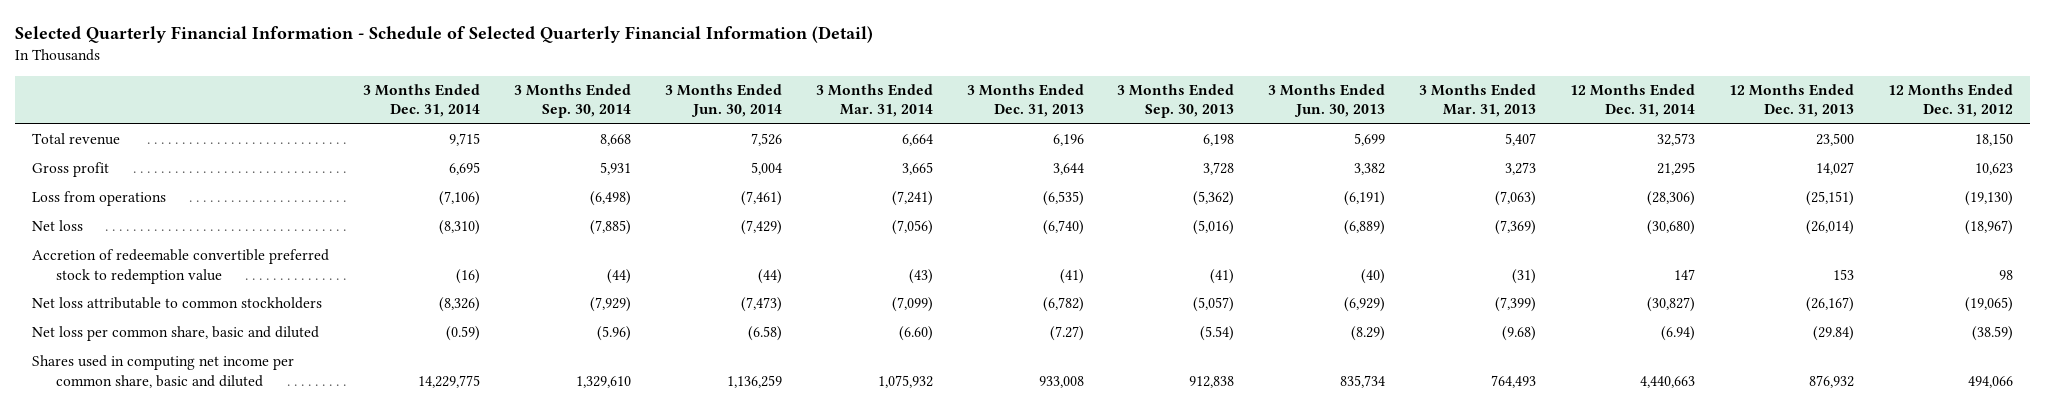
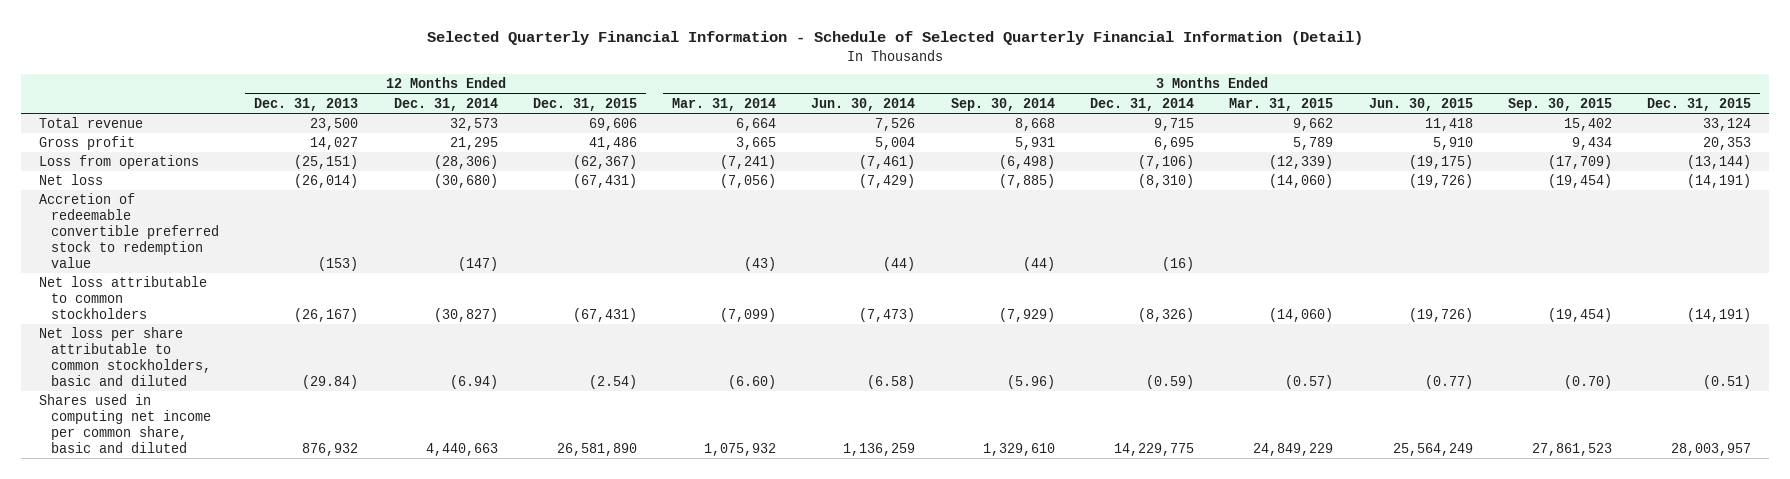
[966,83,1084,118] 3 Months Ended Dec. 31, 2013 -> none
[1117,83,1235,119] 3 Months Ended Sep. 30, 2013 -> none
[1268,83,1386,118] 3 Months Ended Jun. 30, 2013 -> none
[1419,83,1537,118] 3 Months Ended Mar. 31, 2013 -> none
[1887,83,2013,118] 12 Months Ended Dec. 31, 2012 -> none
none -> [532,97,637,111] Dec. 31, 2015
none -> [1229,97,1334,111] Mar. 31, 2015
none -> [1368,97,1473,111] Jun. 30, 2015
none -> [1507,97,1612,111] Sep. 30, 2015
none -> [1647,97,1752,111] Dec. 31, 2015
[1674,268,1696,280] 147 -> [457,256,498,271] (147)
[1833,268,1855,280] 153 -> [318,256,359,271] (153)
[32,326,320,342] Net loss per common share, basic and diluted -> [38,327,212,386] Net loss per share attributable to common stockholders, basic and diluted

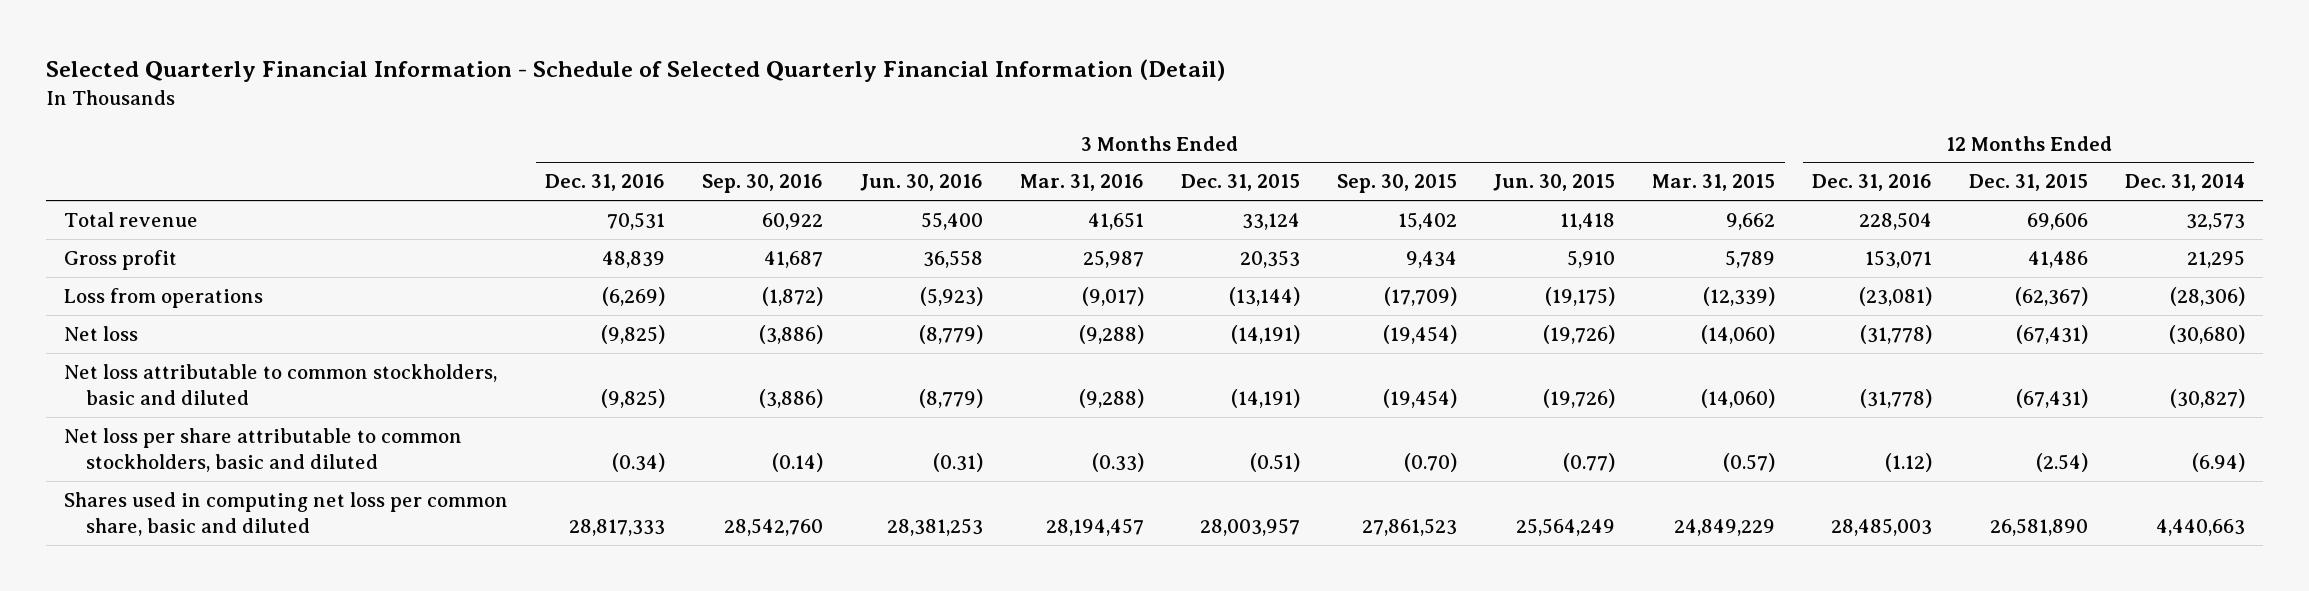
[254,97,359,111] Dec. 31, 2013 -> none
[672,97,777,111] Mar. 31, 2014 -> none
[811,97,916,111] Jun. 30, 2014 -> none
[950,97,1055,111] Sep. 30, 2014 -> none
[1090,97,1195,111] Dec. 31, 2014 -> none
none -> [545,174,666,192] Dec. 31, 2016
none -> [701,174,823,194] Sep. 30, 2016
none -> [859,174,983,192] Jun. 30, 2016
none -> [1019,174,1144,192] Mar. 31, 2016
none -> [1812,174,1933,192] Dec. 31, 2016
[38,193,220,268] Accretion of redeemable convertible preferred stock to redemption value -> none
[38,276,207,319] Net loss attributable to common stockholders -> [64,363,498,405] Net loss attributable to common stockholders, basic and diluted
[38,394,212,453] Shares used in computing net income per common share, basic and diluted -> [64,491,509,536] Shares used in computing net loss per common share, basic and diluted

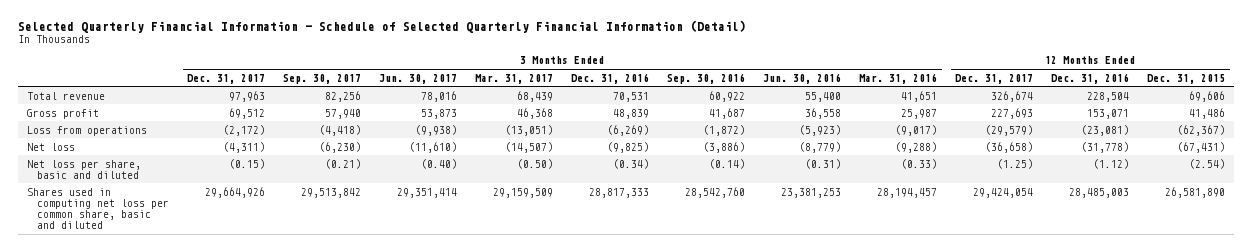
[1180,174,1300,192] Dec. 31, 2015 -> none
[1336,174,1457,194] Sep. 30, 2015 -> none
[1493,174,1616,192] Jun. 30, 2015 -> none
[1652,174,1776,192] Mar. 31, 2015 -> none
[2125,174,2246,192] Dec. 31, 2014 -> none
none -> [187,73,266,84] Dec. 31, 2017
none -> [283,73,362,84] Sep. 30, 2017
none -> [379,73,458,84] Jun. 30, 2017
none -> [475,73,554,84] Mar. 31, 2017
none -> [955,73,1034,84] Dec. 31, 2017
[64,363,498,405] Net loss attributable to common stockholders, basic and diluted -> none
[64,427,463,472] Net loss per share attributable to common stockholders, basic and diluted -> [26,159,141,179] Net loss per share, basic and diluted
[886,517,983,536] 28,381,253 -> [781,187,842,198] 23,381,253

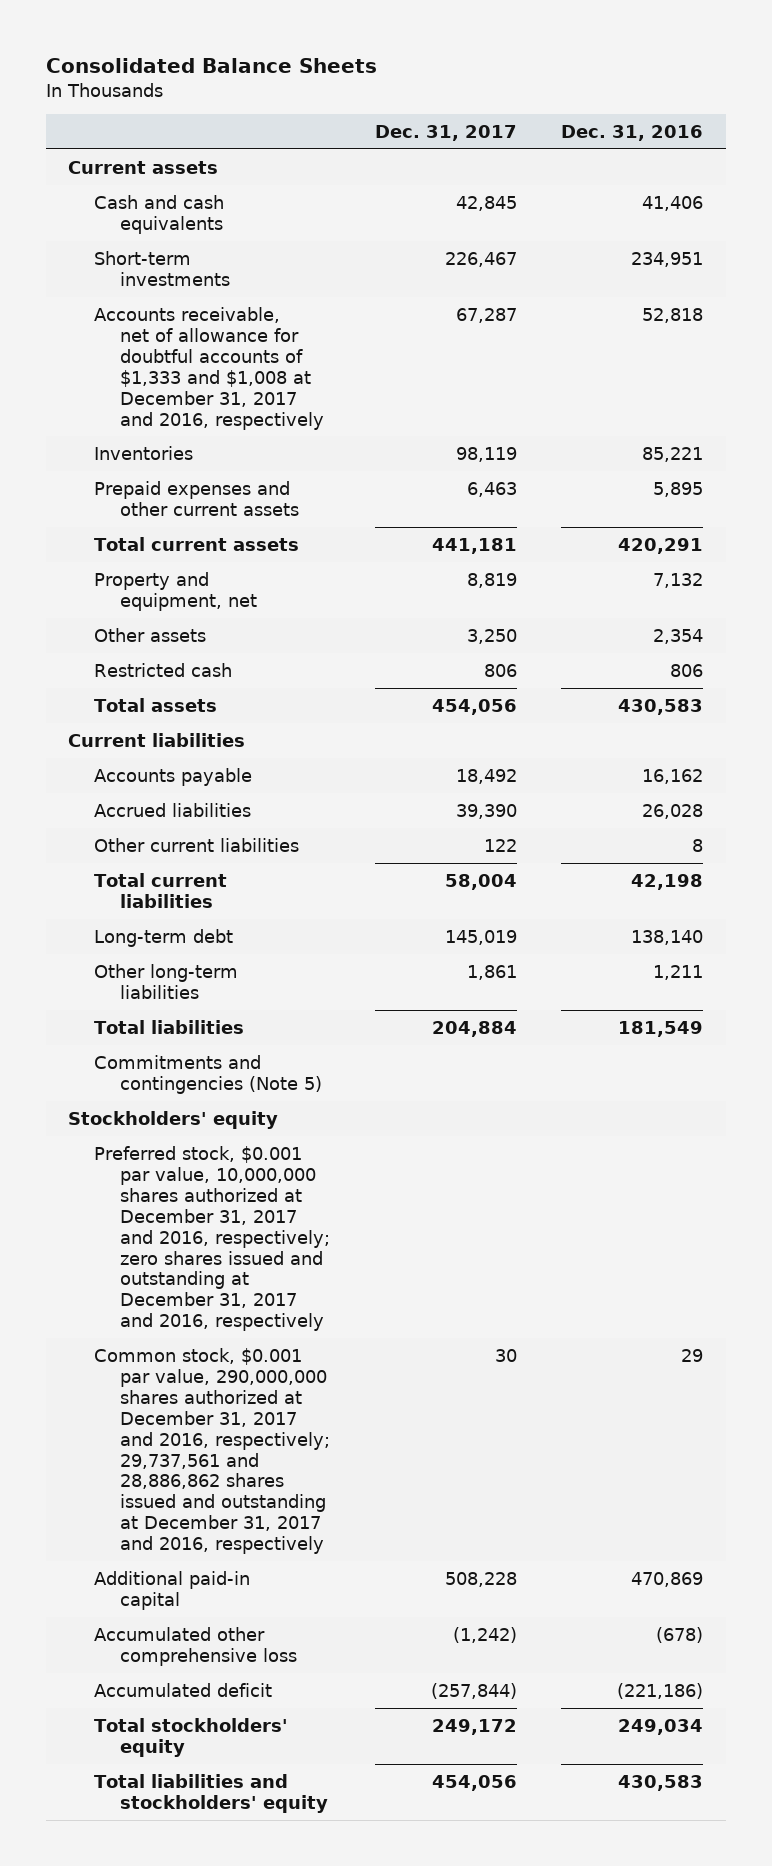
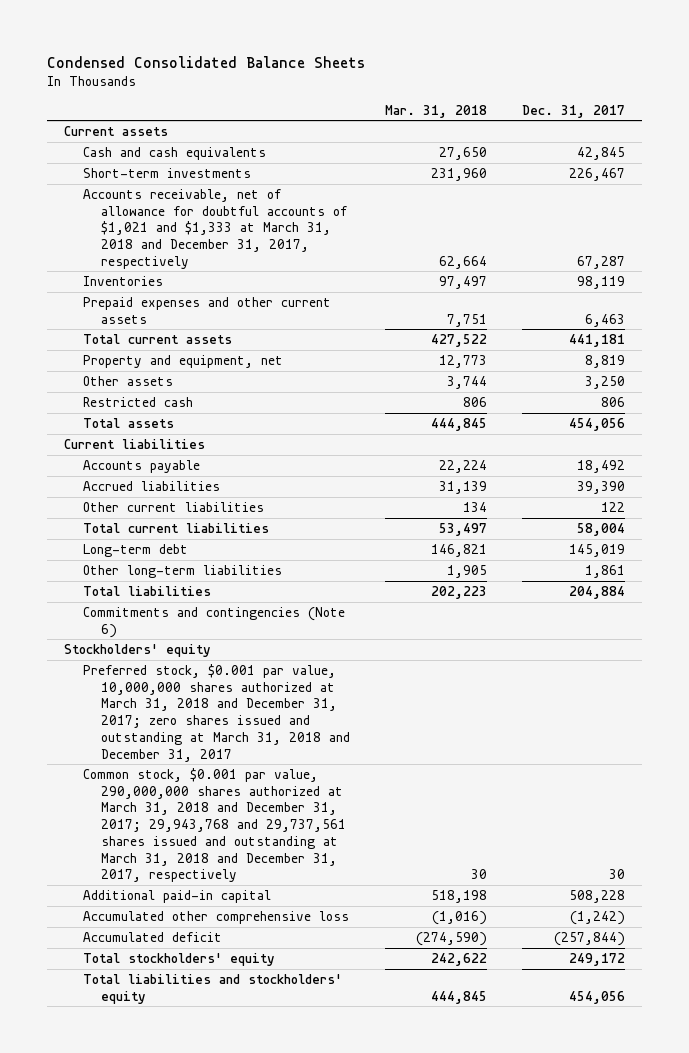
[45,57,377,73] Consolidated Balance Sheets -> [46,55,365,68] Condensed Consolidated Balance Sheets
[561,124,704,141] Dec. 31, 2016 -> none
none -> [384,104,487,118] Mar. 31, 2018
[94,306,324,430] Accounts receivable, net of allowance for doubtful accounts of $1,333 and $1,008 at December 31, 2017 and 2016, respectively -> [82,189,347,269] Accounts receivable, net of allowance for doubtful accounts of $1,021 and $1,333 at March 31, 2018 and December 31, 2017, respectively
[94,1054,322,1094] Commitments and contingencies (Note 5) -> [82,607,345,638] Commitments and contingencies (Note 6)
[94,1145,330,1332] Preferred stock, $0.001 par value, 10,000,000 shares authorized at December 31, 2017 and 2016, respectively; zero shares issued and outstanding at December 31, 2017 and 2016, respectively -> [82,664,350,762] Preferred stock, $0.001 par value, 10,000,000 shares authorized at March 31, 2018 and December 31, 2017; zero shares issued and outstanding at March 31, 2018 and December 31, 2017
[94,1347,330,1555] Common stock, $0.001 par value, 290,000,000 shares authorized at December 31, 2017 and 2016, respectively; 29,737,561 and 28,886,862 shares issued and outstanding at December 31, 2017 and 2016, respectively -> [82,768,346,883] Common stock, $0.001 par value, 290,000,000 shares authorized at March 31, 2018 and December 31, 2017; 29,943,768 and 29,737,561 shares issued and outstanding at March 31, 2018 and December 31, 2017, respectively

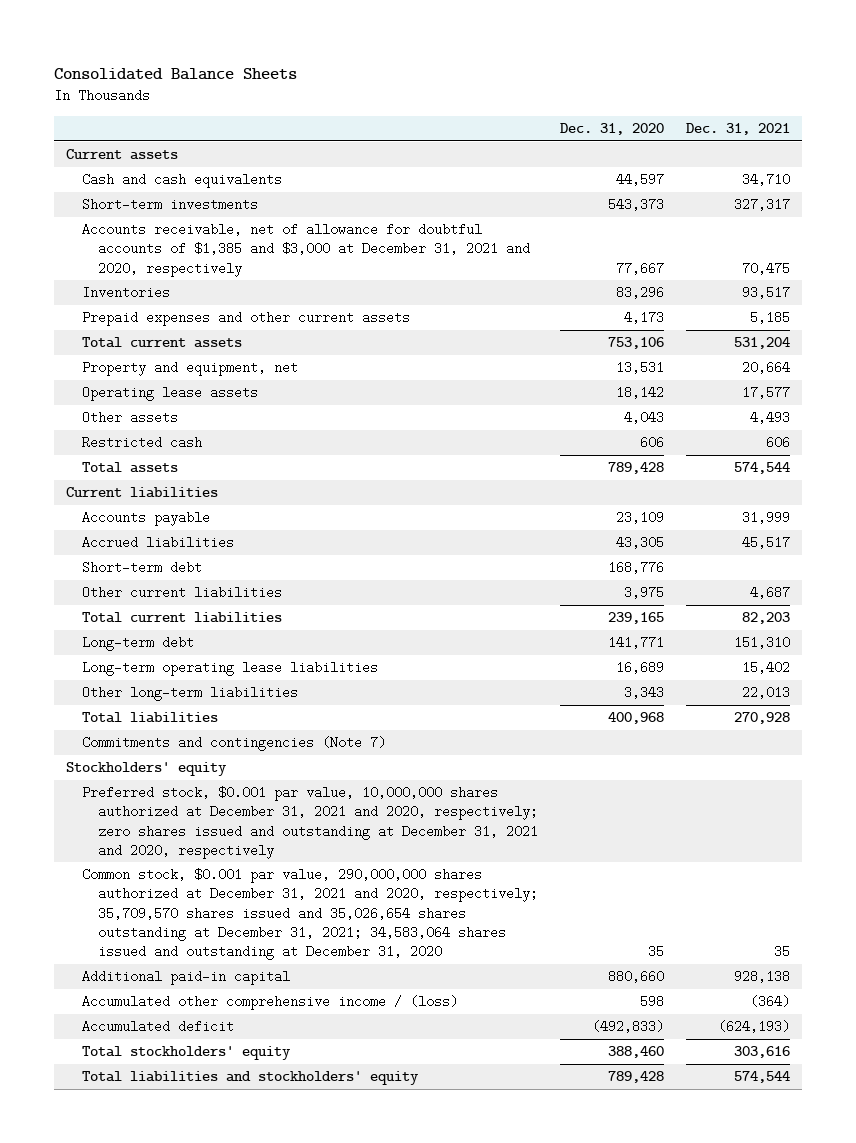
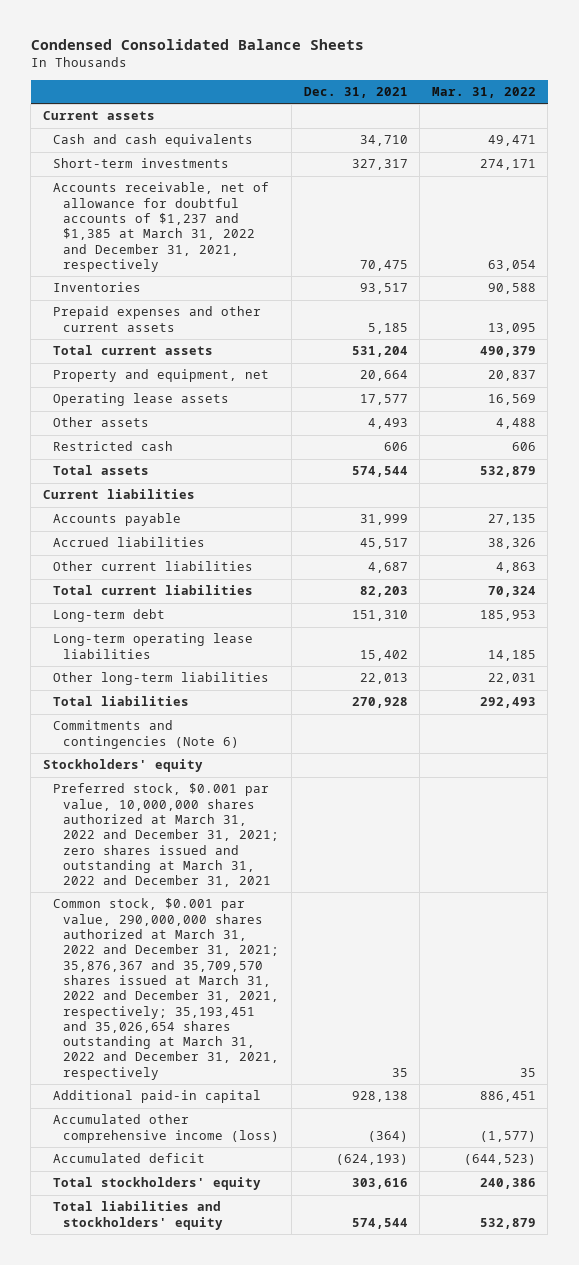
[54,67,298,80] Consolidated Balance Sheets -> [30,39,364,51] Condensed Consolidated Balance Sheets
[560,123,665,136] Dec. 31, 2020 -> none
none -> [431,86,536,98] Mar. 31, 2022
[81,223,531,277] Accounts receivable, net of allowance for doubtful accounts of $1,385 and $3,000 at December 31, 2021 and 2020, respectively -> [53,182,270,272] Accounts receivable, net of allowance for doubtful accounts of $1,237 and $1,385 at March 31, 2022 and December 31, 2021, respectively
[81,561,202,575] Short-term debt -> none
[81,736,386,752] Commitments and contingencies (Note 7) -> [53,720,240,749] Commitments and contingencies (Note 6)
[81,786,539,859] Preferred stock, $0.001 par value, 10,000,000 shares authorized at December 31, 2021 and 2020, respectively; zero shares issued and outstanding at December 31, 2021 and 2020, respectively -> [53,783,280,888] Preferred stock, $0.001 par value, 10,000,000 shares authorized at March 31, 2022 and December 31, 2021; zero shares issued and outstanding at March 31, 2022 and December 31, 2021
[81,868,539,961] Common stock, $0.001 par value, 290,000,000 shares authorized at December 31, 2021 and 2020, respectively; 35,709,570 shares issued and 35,026,654 shares outstanding at December 31, 2021; 34,583,064 shares issued and outstanding at December 31, 2020 -> [53,898,280,1080] Common stock, $0.001 par value, 290,000,000 shares authorized at March 31, 2022 and December 31, 2021; 35,876,367 and 35,709,570 shares issued at March 31, 2022 and December 31, 2021, respectively; 35,193,451 and 35,026,654 shares outstanding at March 31, 2022 and December 31, 2021, respectively
[81,995,458,1011] Accumulated other comprehensive income / (loss) -> [53,1114,280,1143] Accumulated other comprehensive income (loss)

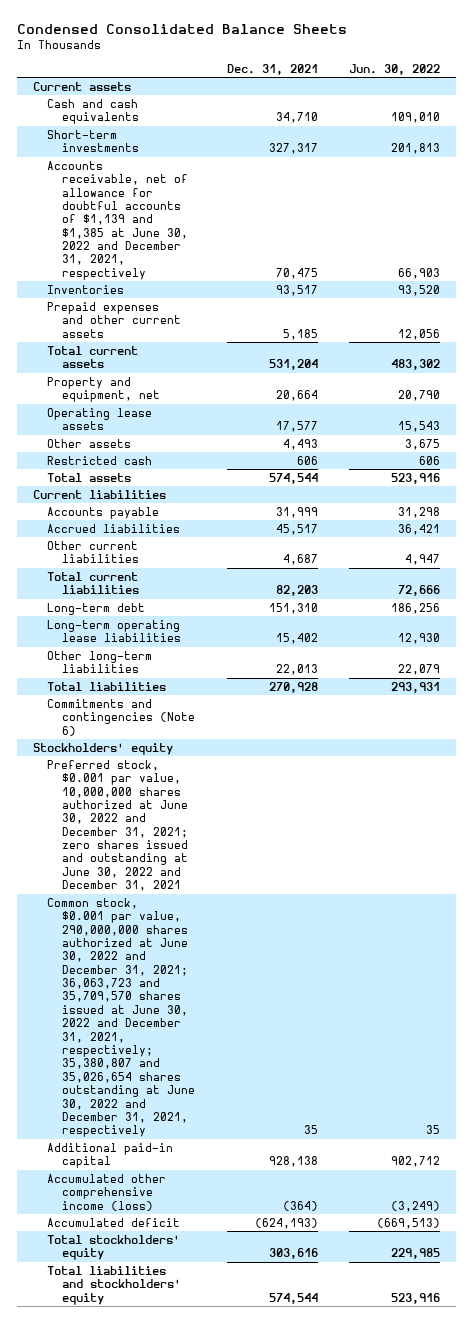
[431,86,536,98] Mar. 31, 2022 -> none
none -> [349,64,441,76] Jun. 30, 2022
[53,182,270,272] Accounts receivable, net of allowance for doubtful accounts of $1,237 and $1,385 at March 31, 2022 and December 31, 2021, respectively -> [47,160,188,280] Accounts receivable, net of allowance for doubtful accounts of $1,139 and $1,385 at June 30, 2022 and December 31, 2021, respectively
[53,783,280,888] Preferred stock, $0.001 par value, 10,000,000 shares authorized at March 31, 2022 and December 31, 2021; zero shares issued and outstanding at March 31, 2022 and December 31, 2021 -> [47,759,188,892] Preferred stock, $0.001 par value, 10,000,000 shares authorized at June 30, 2022 and December 31, 2021; zero shares issued and outstanding at June 30, 2022 and December 31, 2021
[53,898,280,1080] Common stock, $0.001 par value, 290,000,000 shares authorized at March 31, 2022 and December 31, 2021; 35,876,367 and 35,709,570 shares issued at March 31, 2022 and December 31, 2021, respectively; 35,193,451 and 35,026,654 shares outstanding at March 31, 2022 and December 31, 2021, respectively -> [47,897,195,1138] Common stock, $0.001 par value, 290,000,000 shares authorized at June 30, 2022 and December 31, 2021; 36,063,723 and 35,709,570 shares issued at June 30, 2022 and December 31, 2021, respectively; 35,380,807 and 35,026,654 shares outstanding at June 30, 2022 and December 31, 2021, respectively

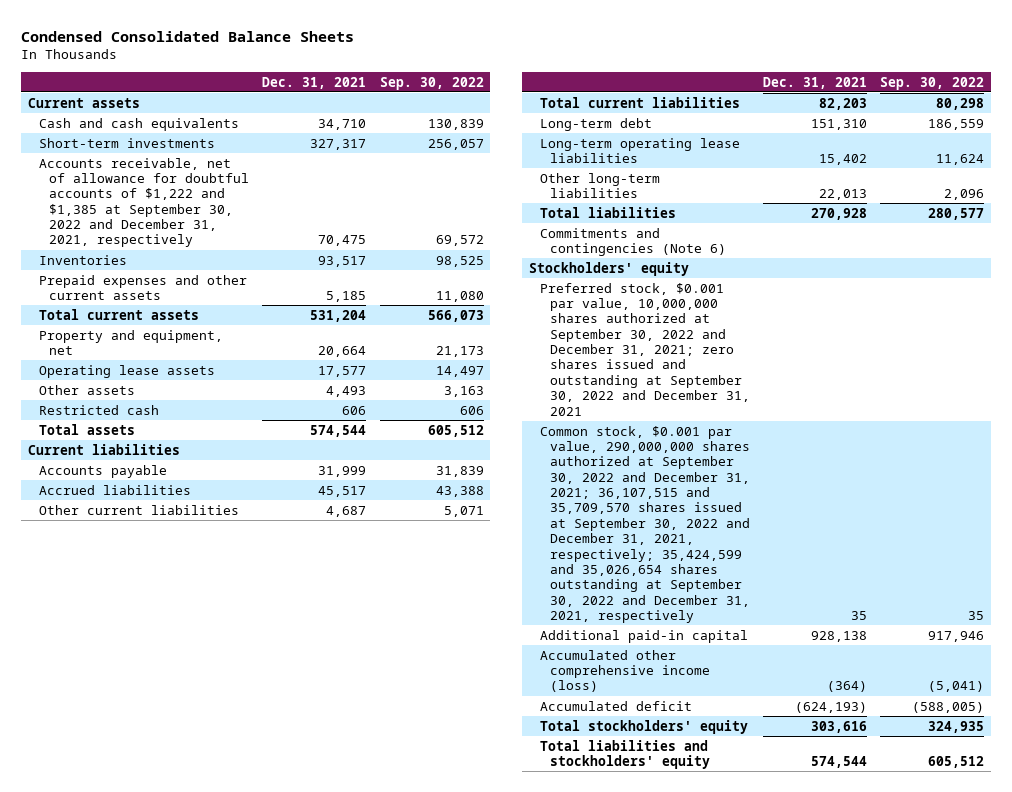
[349,64,441,76] Jun. 30, 2022 -> none
none -> [379,76,484,90] Sep. 30, 2022
[47,160,188,280] Accounts receivable, net of allowance for doubtful accounts of $1,139 and $1,385 at June 30, 2022 and December 31, 2021, respectively -> [38,157,250,248] Accounts receivable, net of allowance for doubtful accounts of $1,222 and $1,385 at September 30, 2022 and December 31, 2021, respectively
[47,759,188,892] Preferred stock, $0.001 par value, 10,000,000 shares authorized at June 30, 2022 and December 31, 2021; zero shares issued and outstanding at June 30, 2022 and December 31, 2021 -> [539,282,751,416] Preferred stock, $0.001 par value, 10,000,000 shares authorized at September 30, 2022 and December 31, 2021; zero shares issued and outstanding at September 30, 2022 and December 31, 2021
[47,897,195,1138] Common stock, $0.001 par value, 290,000,000 shares authorized at June 30, 2022 and December 31, 2021; 36,063,723 and 35,709,570 shares issued at June 30, 2022 and December 31, 2021, respectively; 35,380,807 and 35,026,654 shares outstanding at June 30, 2022 and December 31, 2021, respectively -> [539,425,751,624] Common stock, $0.001 par value, 290,000,000 shares authorized at September 30, 2022 and December 31, 2021; 36,107,515 and 35,709,570 shares issued at September 30, 2022 and December 31, 2021, respectively; 35,424,599 and 35,026,654 shares outstanding at September 30, 2022 and December 31, 2021, respectively

